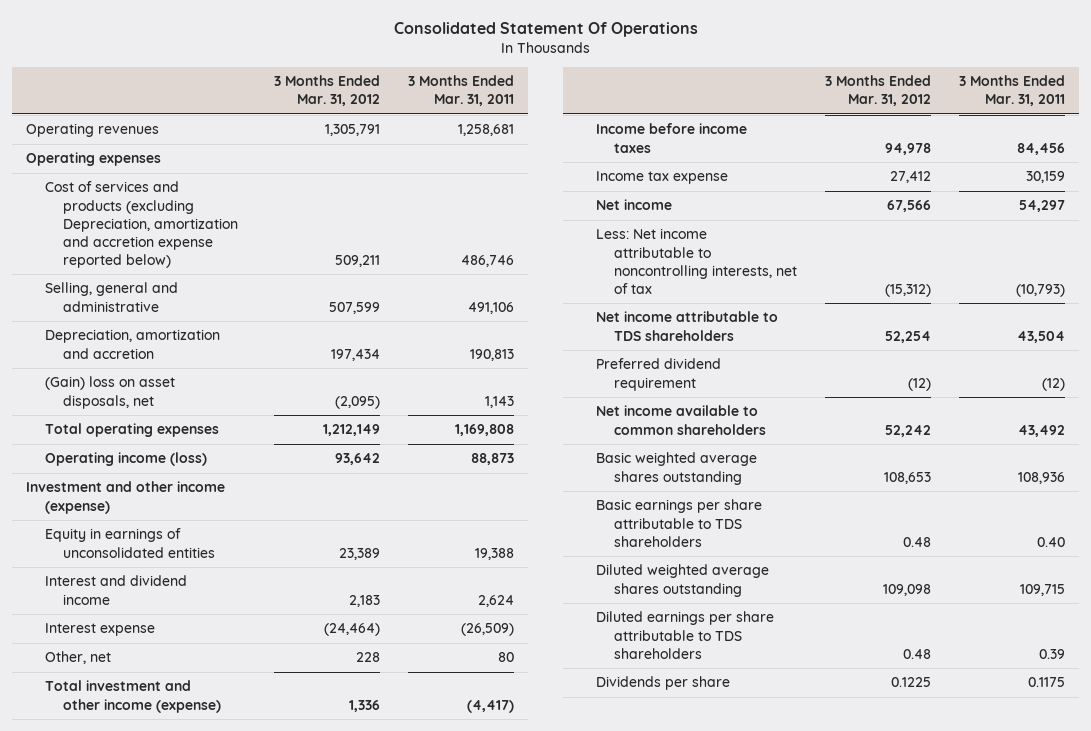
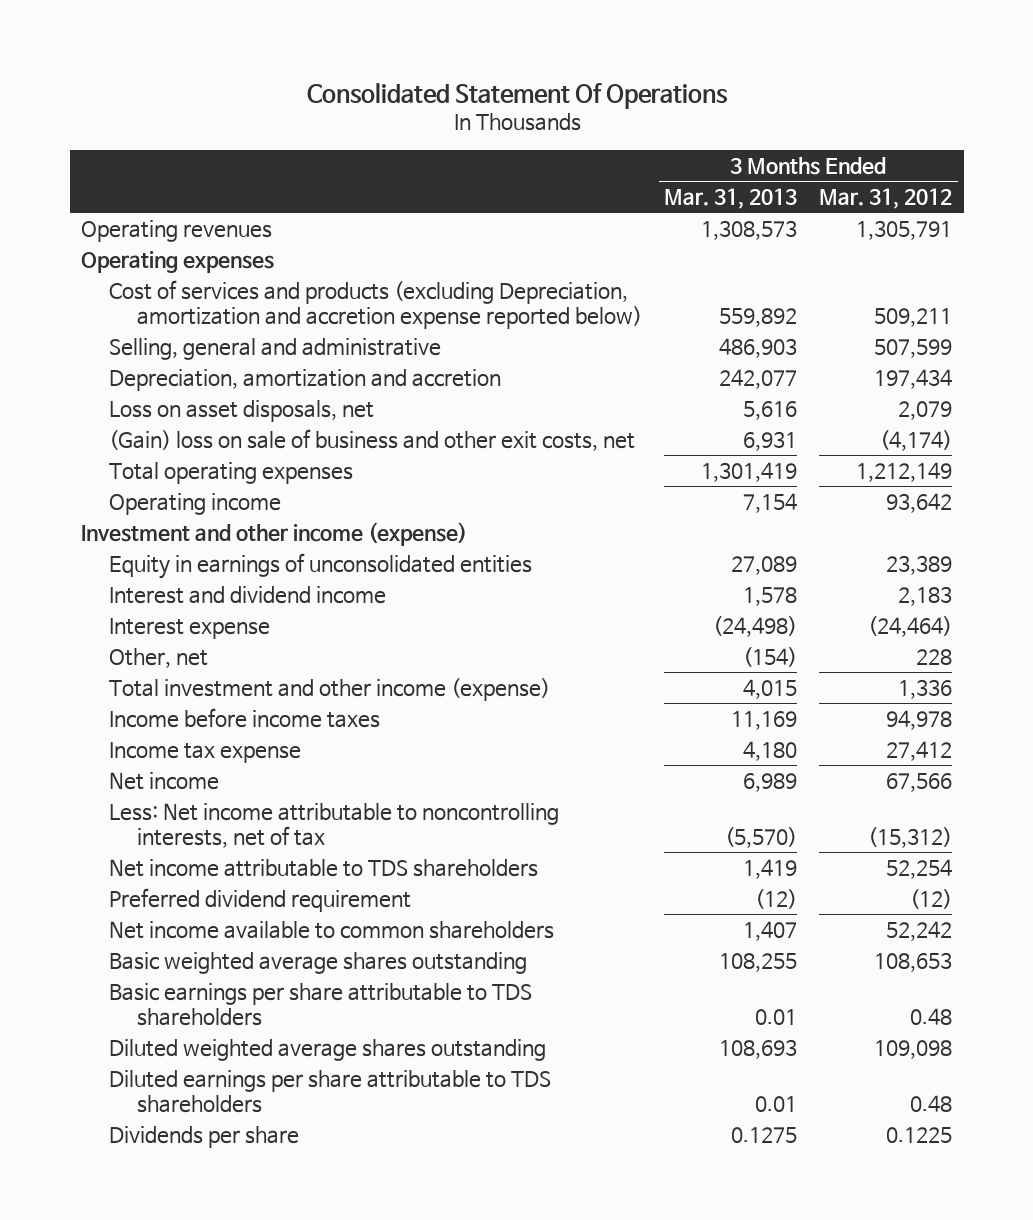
[408,75,515,107] 3 Months Ended Mar. 31, 2011 -> none
none -> [664,188,798,210] Mar. 31, 2013
[44,376,175,409] (Gain) loss on asset disposals, net -> [108,399,374,422] Loss on asset disposals, net
[335,395,381,409] (2,095) -> [898,400,953,420] 2,079
none -> [108,428,635,451] (Gain) loss on sale of business and other exit costs, net
[44,452,207,467] Operating income (loss) -> [108,492,281,515] Operating income

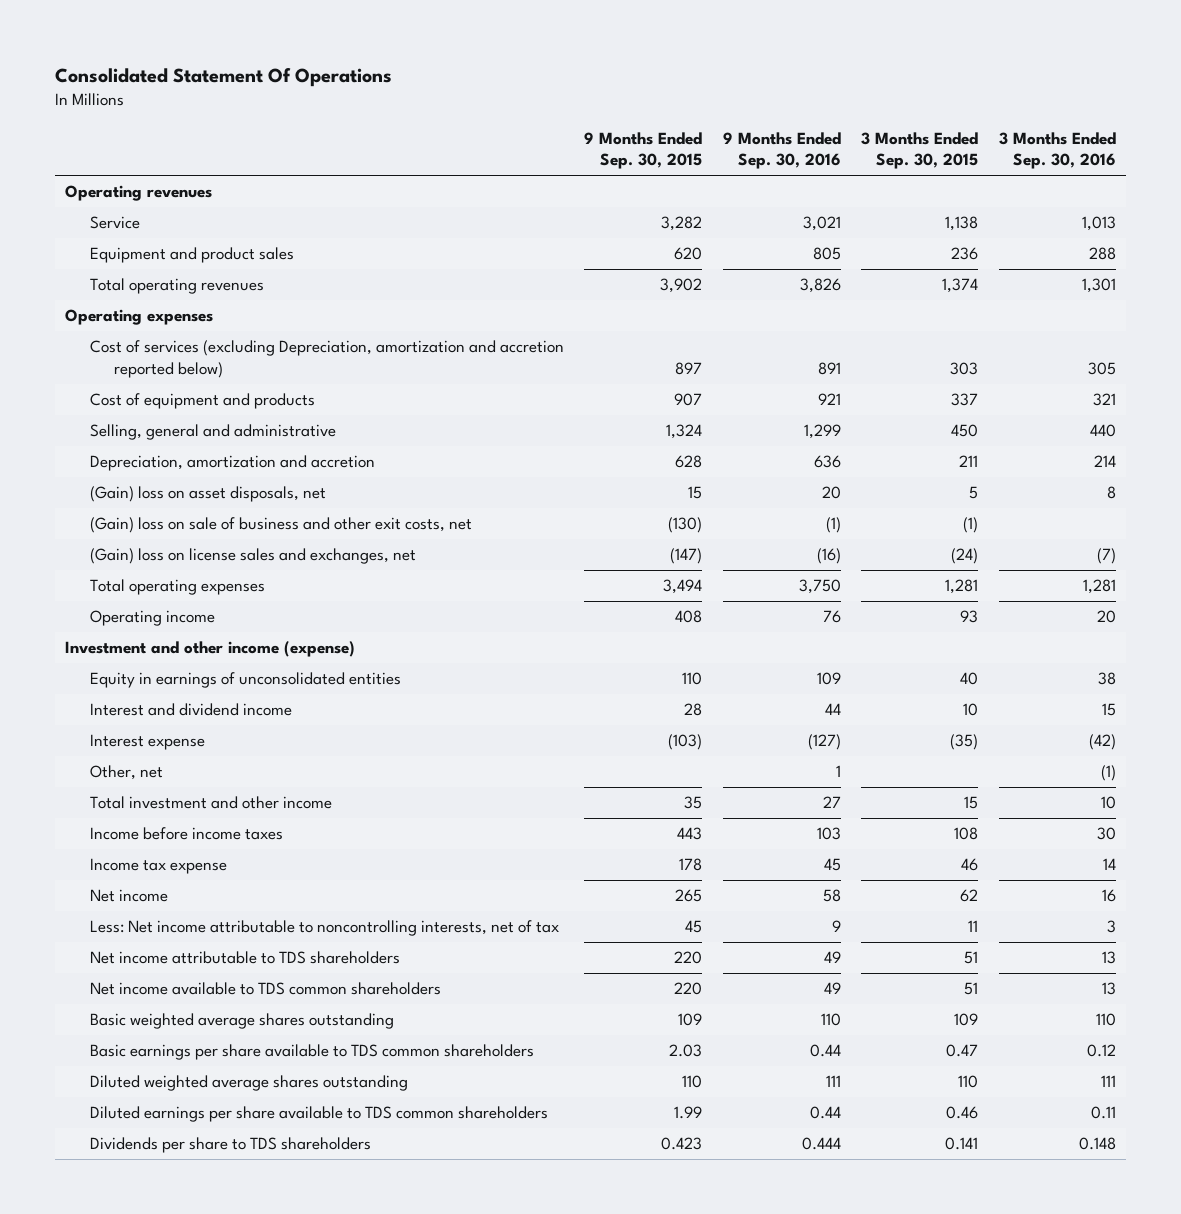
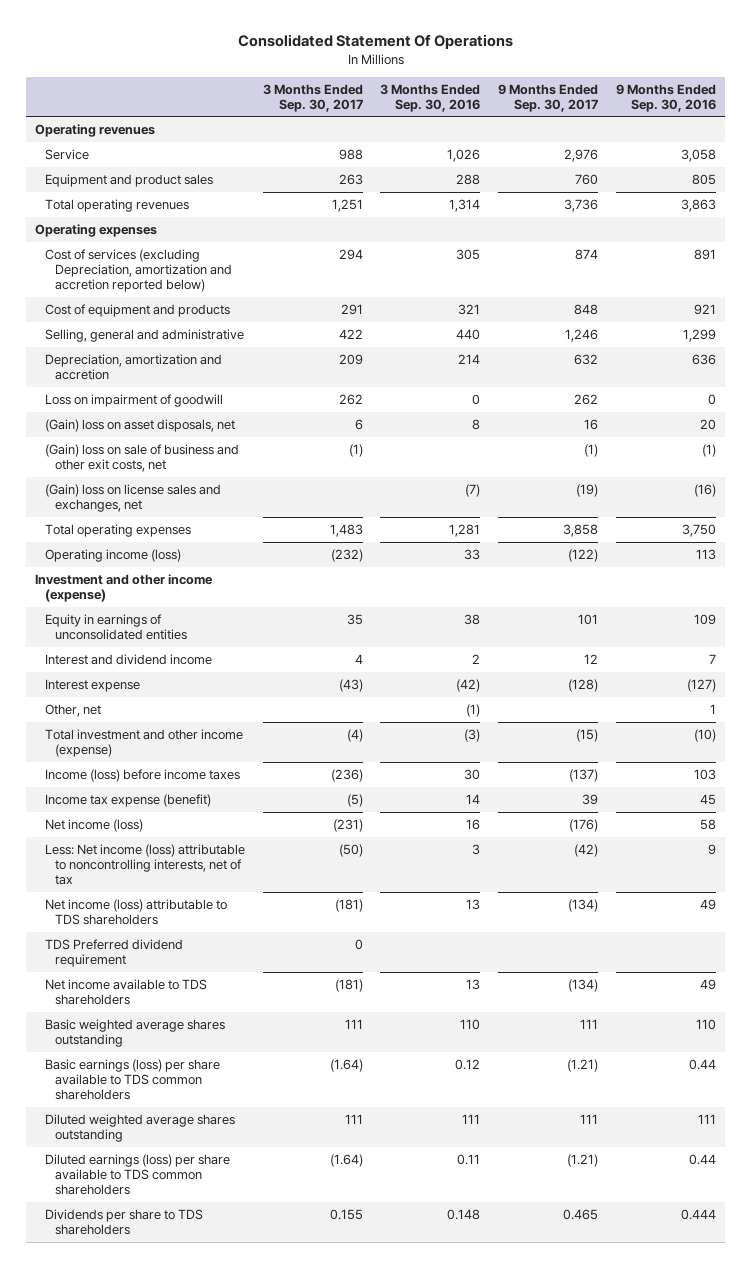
[584,131,703,170] 9 Months Ended Sep. 30, 2015 -> none
[861,131,979,170] 3 Months Ended Sep. 30, 2015 -> none
none -> [262,83,363,112] 3 Months Ended Sep. 30, 2017
none -> [498,83,599,112] 9 Months Ended Sep. 30, 2017
[802,216,841,232] 3,021 -> [681,149,717,163] 3,058
[1081,216,1116,232] 1,013 -> [447,149,481,163] 1,026
[799,278,841,294] 3,826 -> [681,199,717,213] 3,863
[1081,278,1116,294] 1,301 -> [449,199,481,213] 1,314
none -> [44,394,223,408] Loss on impairment of goodwill
[89,610,215,627] Operating income -> [44,549,181,563] Operating income (loss)
[822,610,841,624] 76 -> [696,549,717,561] 113
[1096,610,1116,624] 20 -> [464,549,481,561] 33
[824,703,841,716] 44 -> [709,654,717,665] 7
[1101,703,1116,717] 15 -> [472,654,481,665] 2
[89,796,332,810] Total investment and other income -> [44,729,243,758] Total investment and other income (expense)
[822,796,841,809] 27 -> [694,729,717,743] (10)
[1100,796,1116,810] 10 -> [464,729,481,743] (3)
[89,827,283,841] Income before income taxes -> [44,769,240,783] Income (loss) before income taxes
[89,858,227,875] Income tax expense -> [44,794,211,808] Income tax expense (benefit)
[89,889,168,903] Net income -> [44,819,143,833] Net income (loss)
[89,920,559,937] Less: Net income attributable to noncontrolling interests, net of tax -> [44,844,245,886] Less: Net income (loss) attributable to noncontrolling interests, net of tax
[89,951,400,965] Net income attributable to TDS shareholders -> [44,899,227,926] Net income (loss) attributable to TDS shareholders
none -> [44,939,183,968] TDS Preferred dividend requirement
[89,982,441,996] Net income available to TDS common shareholders -> [44,979,207,1006] Net income available to TDS shareholders
[89,1044,534,1061] Basic earnings per share available to TDS common shareholders -> [44,1059,220,1101] Basic earnings (loss) per share available to TDS common shareholders
[89,1106,548,1123] Diluted earnings per share available to TDS common shareholders -> [44,1154,230,1196] Diluted earnings (loss) per share available to TDS common shareholders

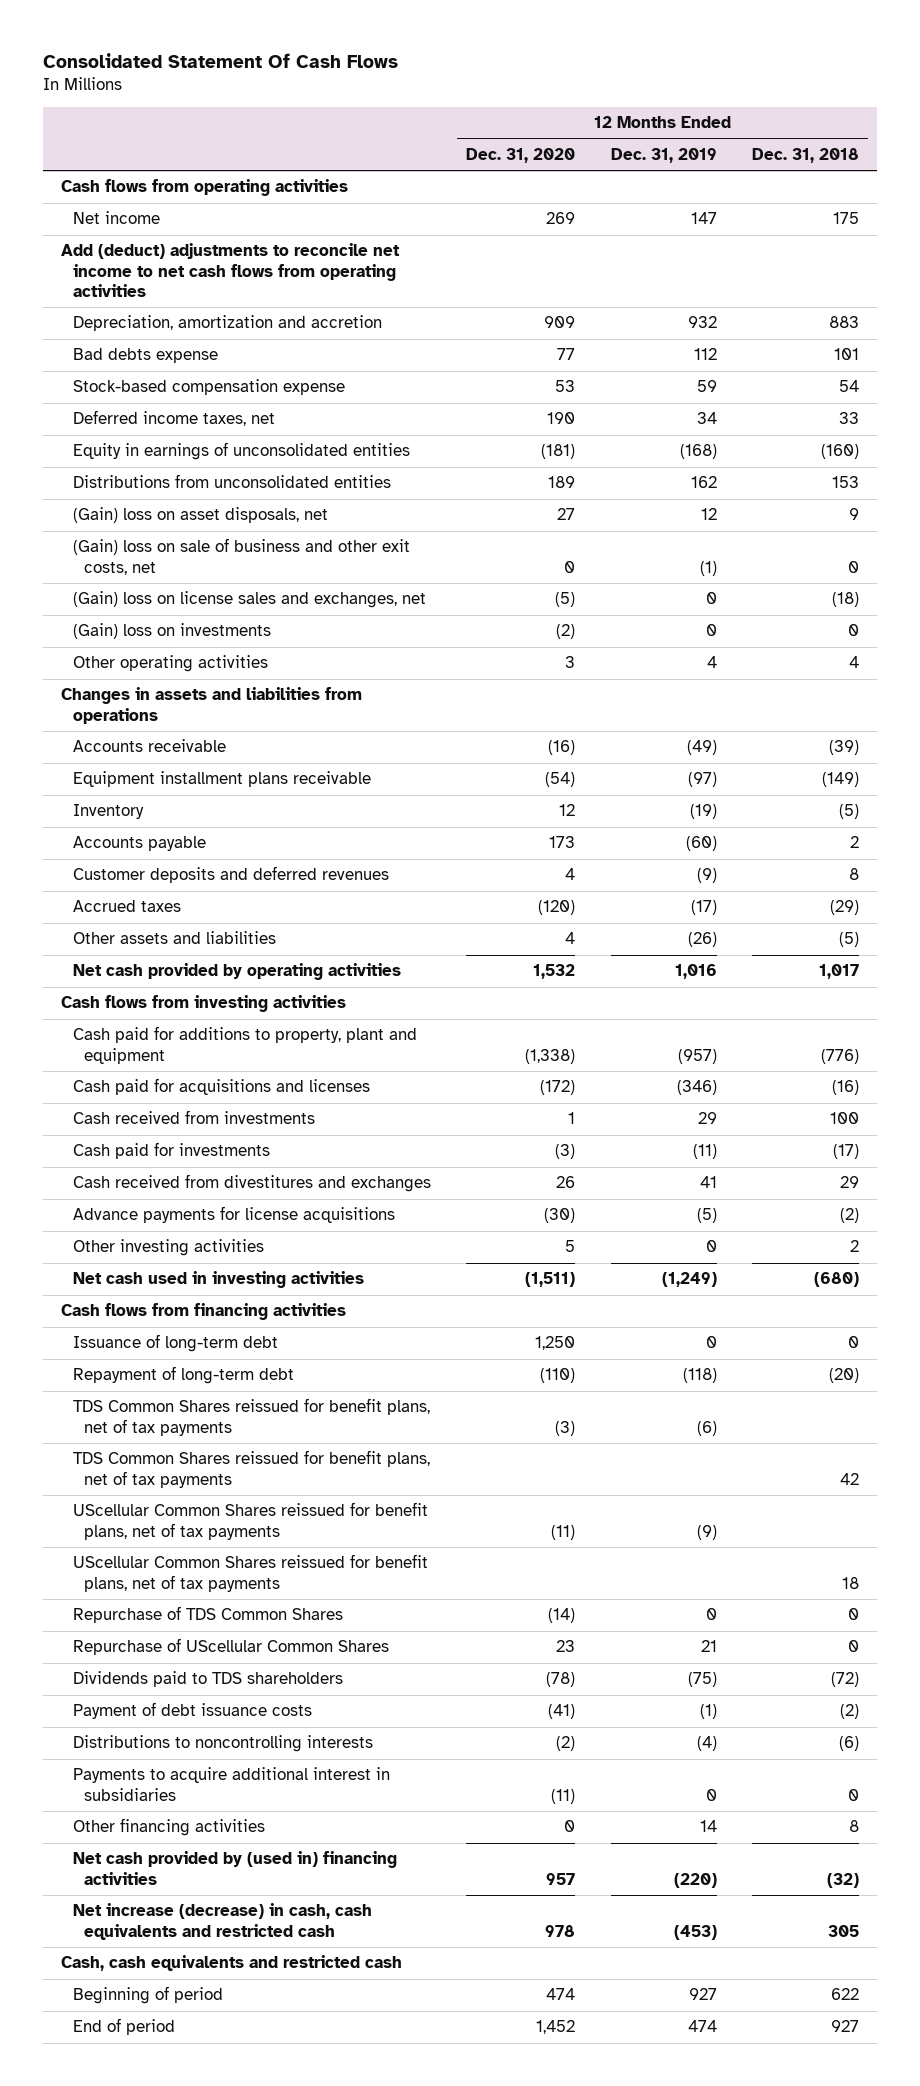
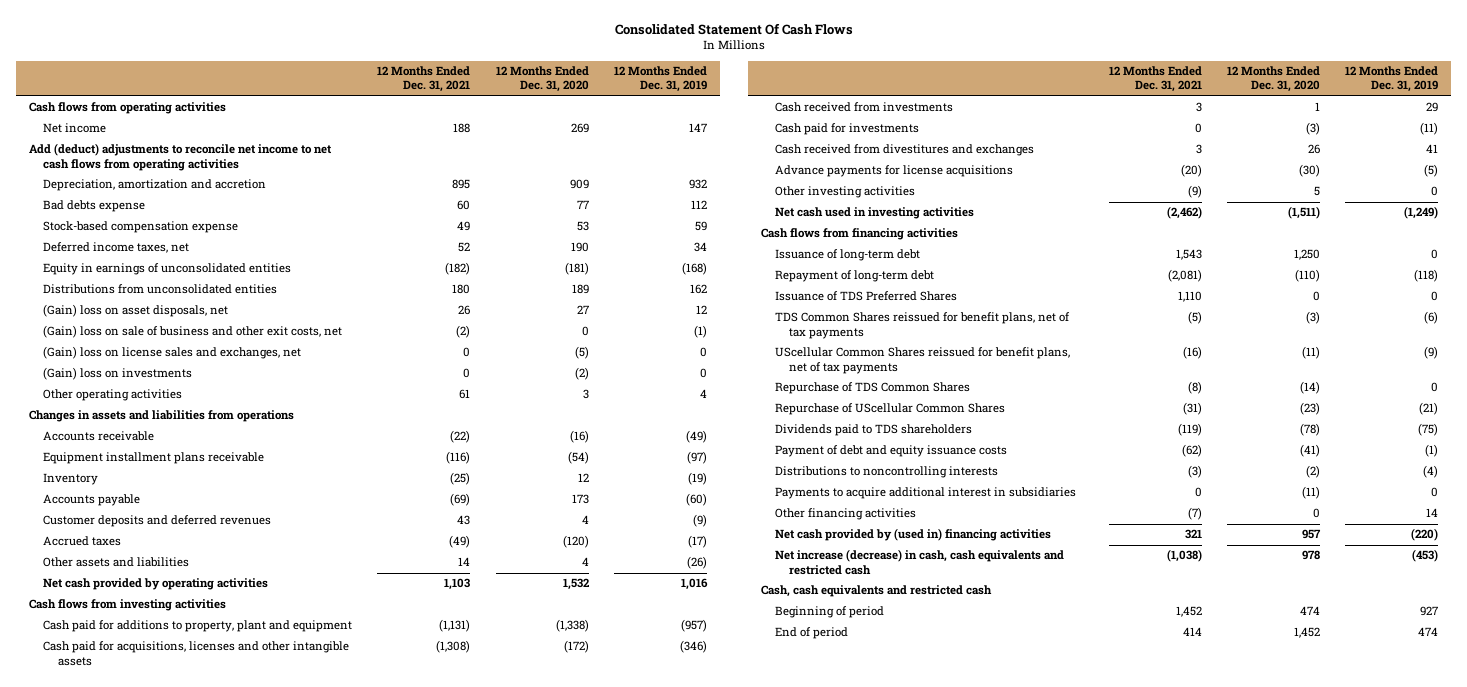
[752,147,860,163] Dec. 31, 2018 -> none
none -> [377,66,471,93] 12 Months Ended Dec. 31, 2021
[72,1078,370,1096] Cash paid for acquisitions and licenses -> [43,641,350,666] Cash paid for acquisitions, licenses and other intangible assets
none -> [774,291,957,302] Issuance of TDS Preferred Shares
[72,1450,430,1488] TDS Common Shares reissued for benefit plans, net of tax payments -> none
[72,1554,428,1592] UScellular Common Shares reissued for benefit plans, net of tax payments -> none
[556,1640,576,1653] 23 -> [1300,402,1321,416] (23)
[700,1640,717,1653] 21 -> [1419,402,1439,416] (21)
[72,1702,312,1720] Payment of debt issuance costs -> [774,445,1007,458] Payment of debt and equity issuance costs

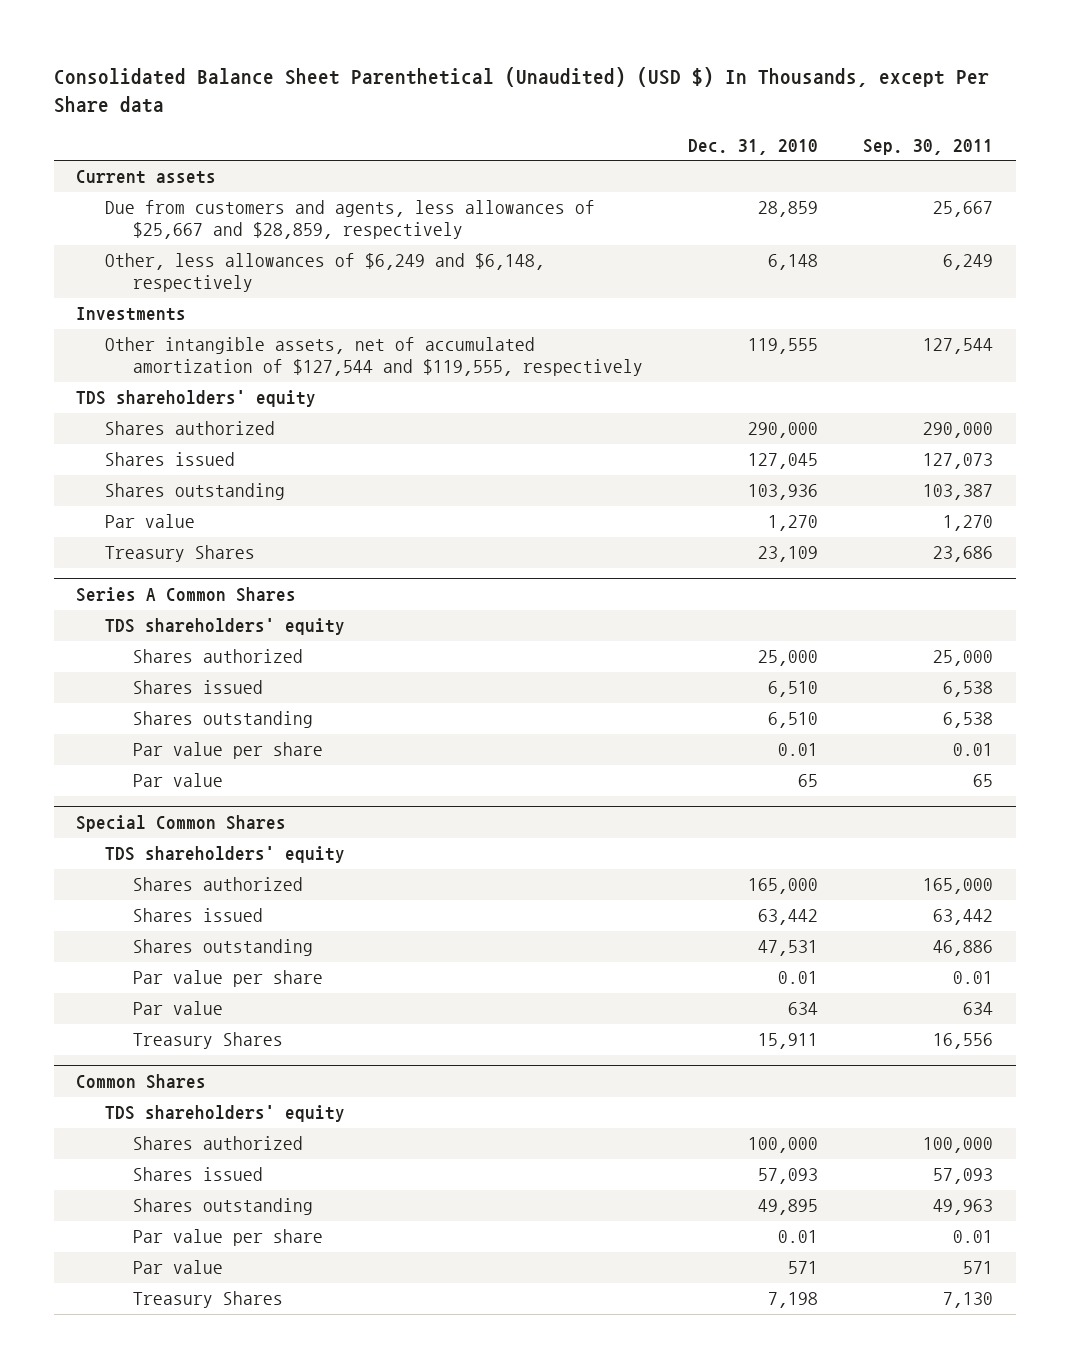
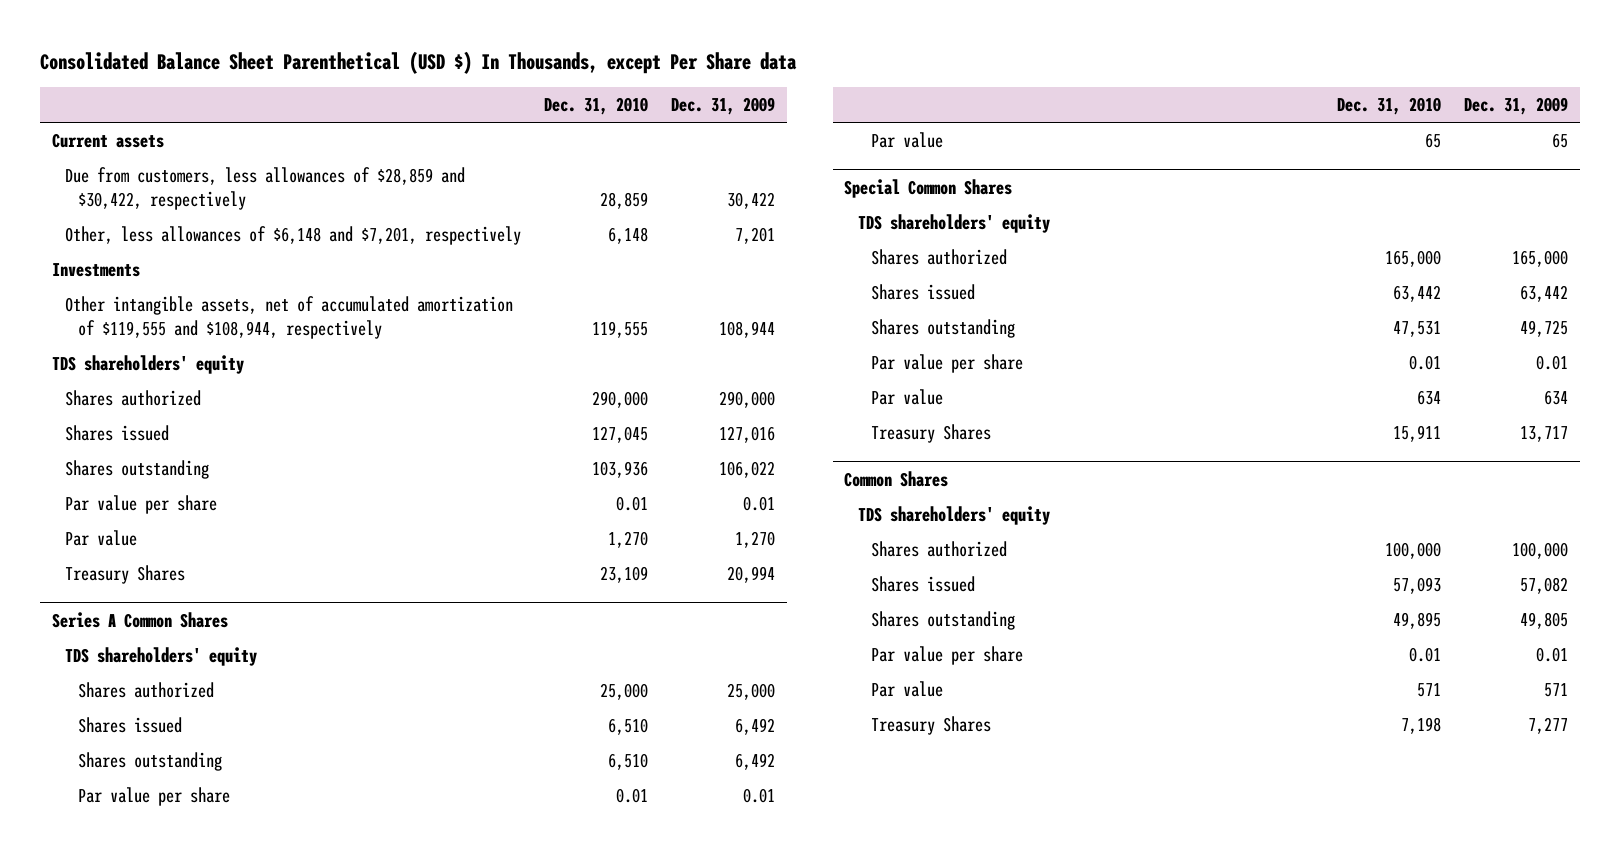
[54,66,990,114] Consolidated Balance Sheet Parenthetical (Unaudited) (USD $) In Thousands, except Per Share data -> [39,50,797,74] Consolidated Balance Sheet Parenthetical (USD $) In Thousands, except Per Share data
[863,138,994,155] Sep. 30, 2011 -> none
none -> [671,97,776,116] Dec. 31, 2009
[104,200,595,240] Due from customers and agents, less allowances of $25,667 and $28,859, respectively -> [64,167,465,211] Due from customers, less allowances of $28,859 and $30,422, respectively
[104,253,545,293] Other, less allowances of $6,249 and $6,148, respectively -> [64,226,521,246] Other, less allowances of $6,148 and $7,201, respectively
[104,337,644,377] Other intangible assets, net of accumulated amortization of $127,544 and $119,555, respectively -> [64,296,513,340] Other intangible assets, net of accumulated amortization of $119,555 and $108,944, respectively
none -> [64,495,217,515] Par value per share

